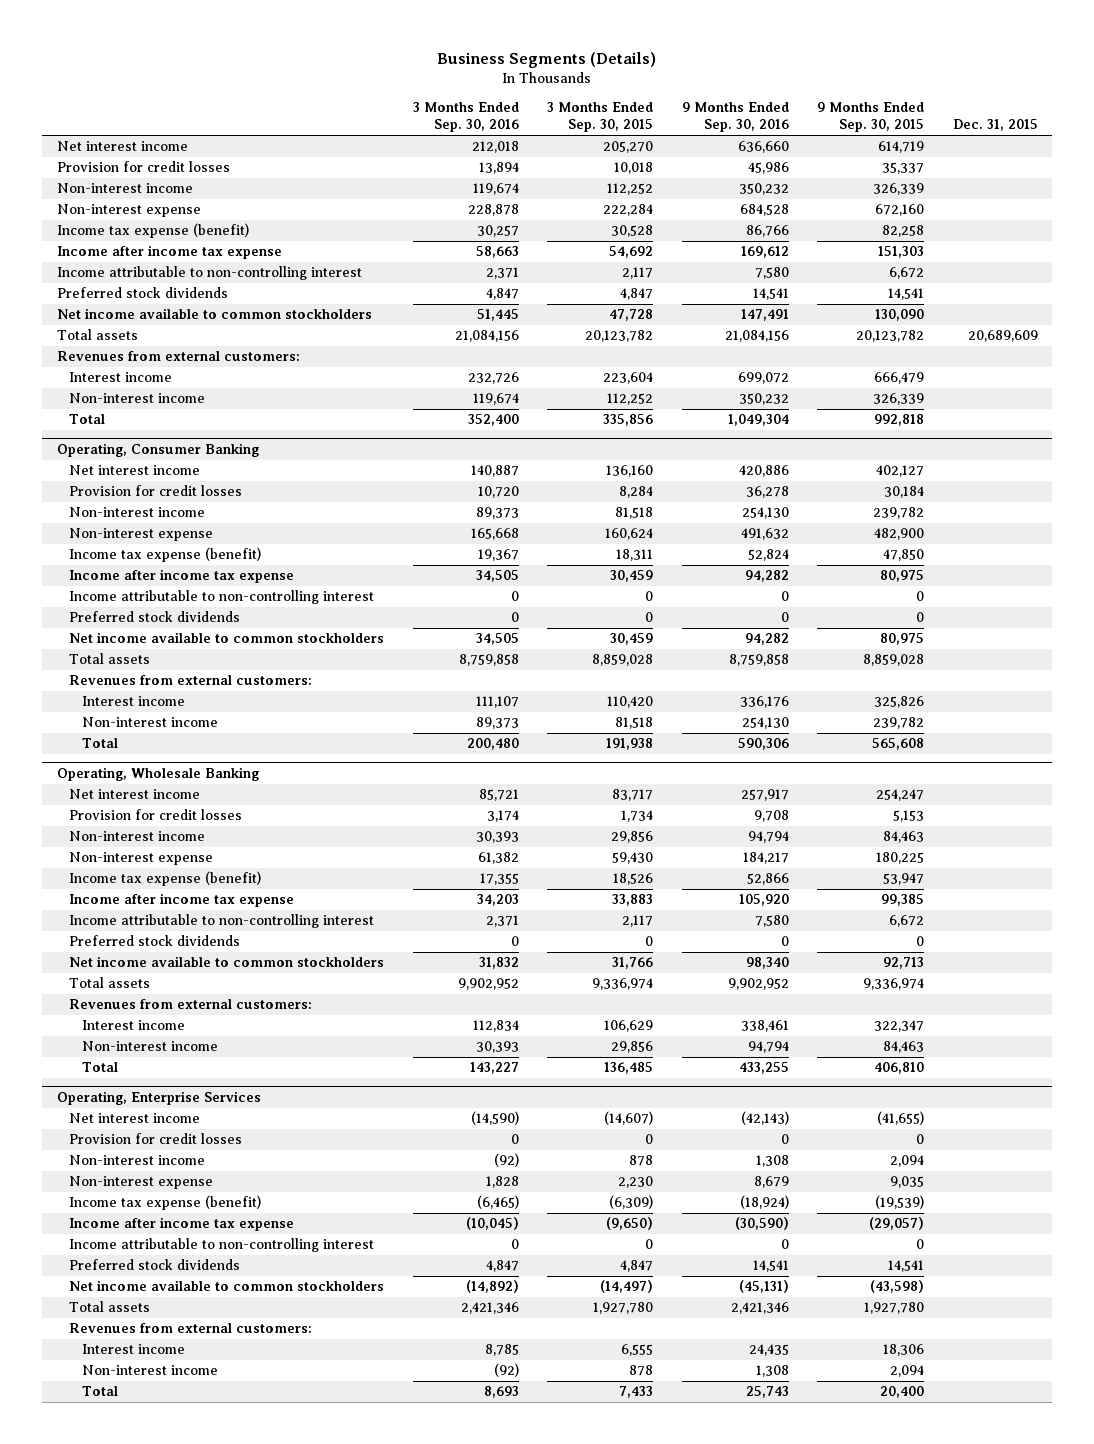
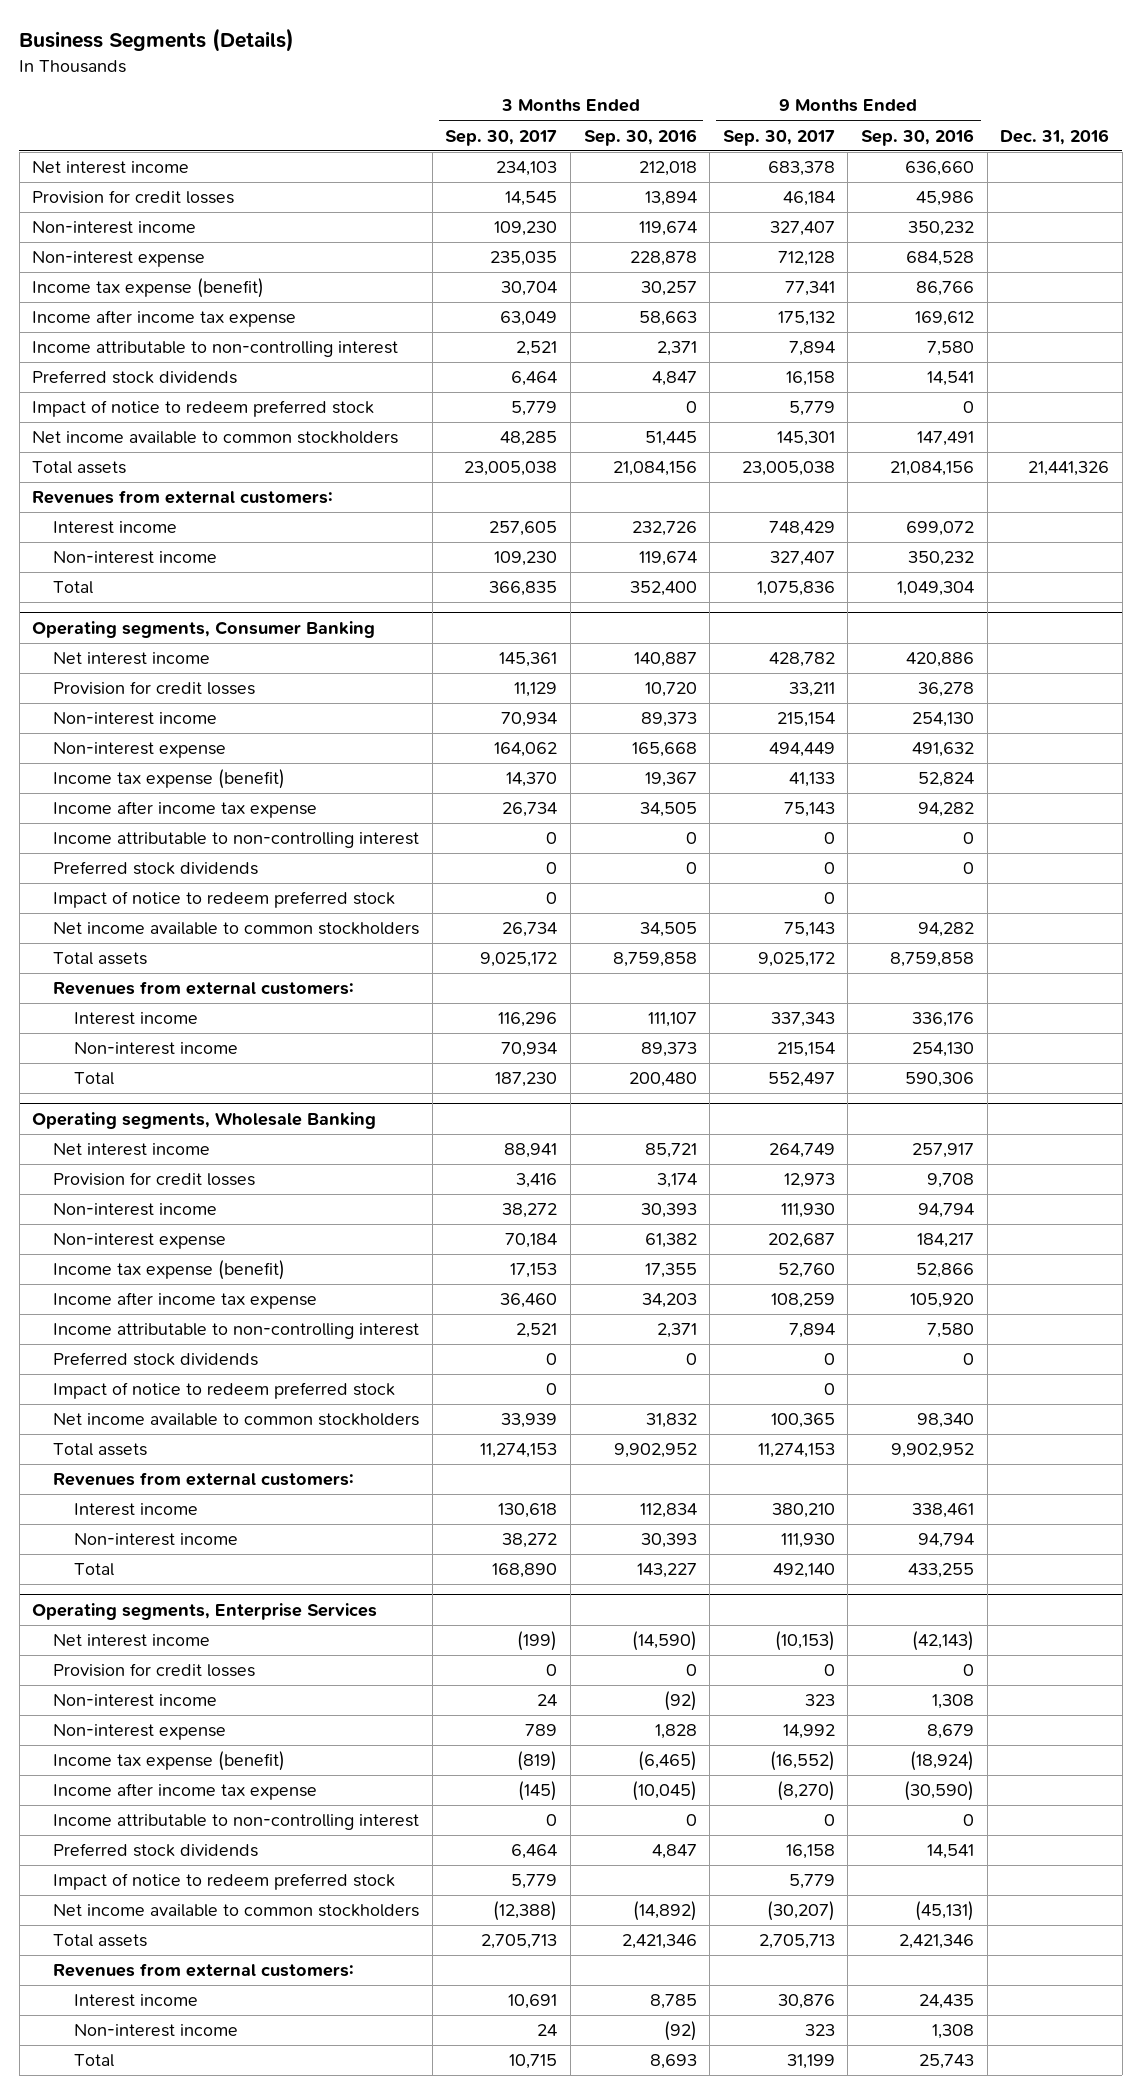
[547,101,654,133] 3 Months Ended Sep. 30, 2015 -> none
[817,101,925,133] 9 Months Ended Sep. 30, 2015 -> none
[952,119,1038,132] Dec. 31, 2015 -> none
none -> [445,129,558,146] Sep. 30, 2017
none -> [722,129,835,146] Sep. 30, 2017
none -> [1000,128,1110,145] Dec. 31, 2016
none -> [32,400,375,418] Impact of notice to redeem preferred stock
[56,443,259,458] Operating, Consumer Banking -> [32,621,376,639] Operating segments, Consumer Banking
none -> [53,891,396,909] Impact of notice to redeem preferred stock
[56,767,259,782] Operating, Wholesale Banking -> [32,1112,377,1130] Operating segments, Wholesale Banking
none -> [53,1382,396,1400] Impact of notice to redeem preferred stock
[56,1091,261,1106] Operating, Enterprise Services -> [32,1603,378,1621] Operating segments, Enterprise Services
none -> [53,1873,396,1891] Impact of notice to redeem preferred stock

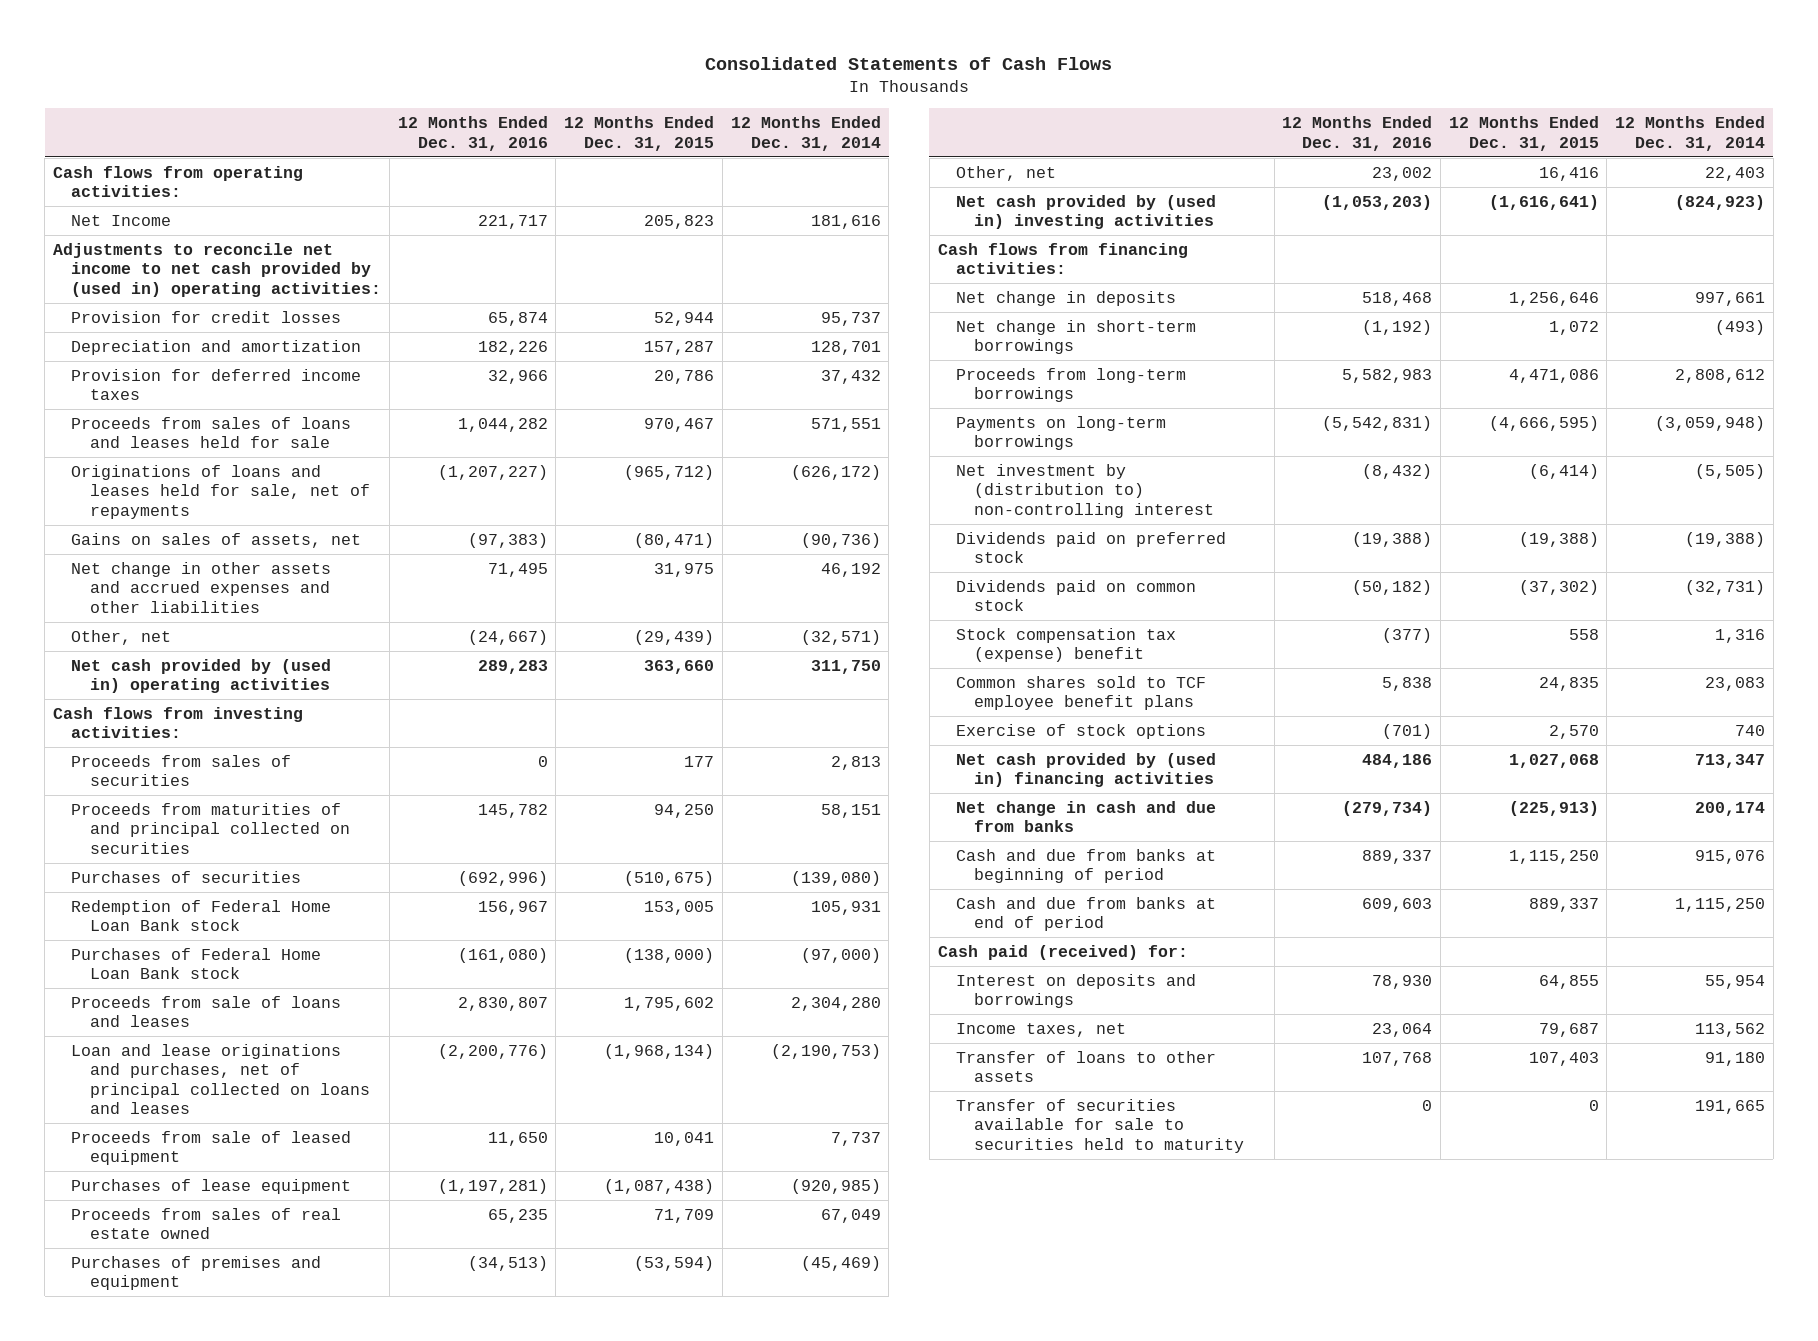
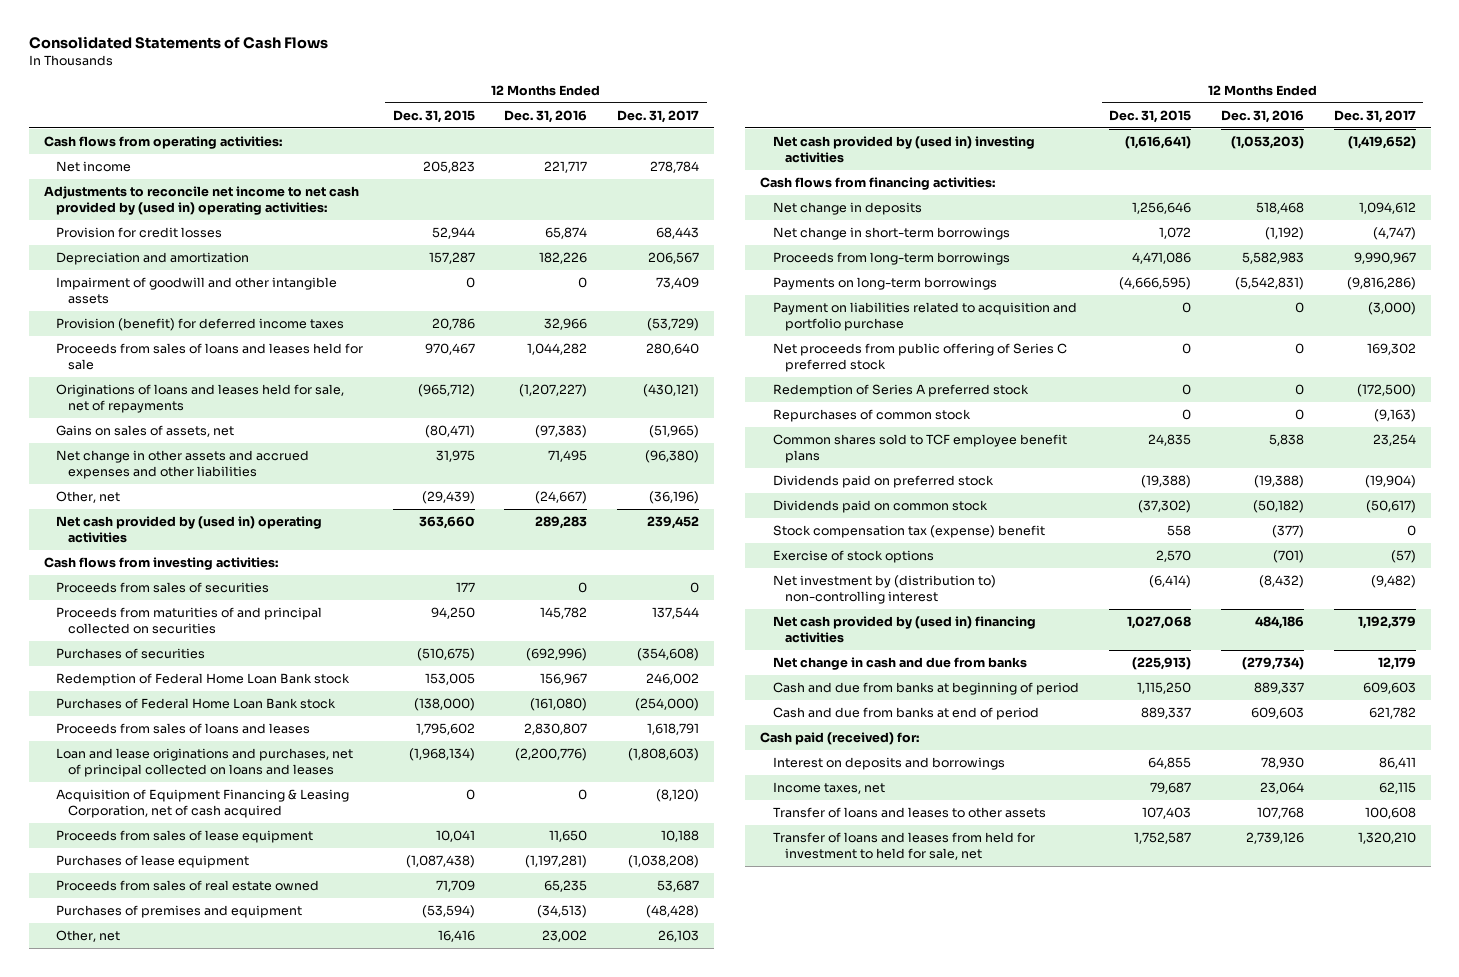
[730,116,881,151] 12 Months Ended Dec. 31, 2014 -> none
none -> [617,109,700,123] Dec. 31, 2017
[71,214,172,226] Net Income -> [55,161,131,173] Net income
none -> [55,277,337,304] Impairment of goodwill and other intangible assets
[71,368,362,401] Provision for deferred income taxes -> [55,318,344,332] Provision (benefit) for deferred income taxes
[71,995,342,1028] Proceeds from sale of loans and leases -> [55,723,310,735] Proceeds from sales of loans and leases
none -> [55,789,349,818] Acquisition of Equipment Financing & Leasing Corporation, net of cash acquired
[71,1130,352,1166] Proceeds from sale of leased equipment -> [55,830,313,844] Proceeds from sales of lease equipment
none -> [772,302,1077,331] Payment on liabilities related to acquisition and portfolio purchase
none -> [772,343,1067,372] Net proceeds from public offering of Series C preferred stock
none -> [772,384,1029,398] Redemption of Series A preferred stock
none -> [772,409,971,423] Repurchases of common stock
[955,675,1206,711] Common shares sold to TCF employee benefit plans -> [772,434,1067,463] Common shares sold to TCF employee benefit plans
[955,463,1215,518] Net investment by (distribution to) non-controlling interest -> [772,575,996,604] Net investment by (distribution to) non-controlling interest
[955,1098,1245,1153] Transfer of securities available for sale to securities held to maturity -> none
[955,1050,1216,1083] Transfer of loans to other assets -> [772,807,1046,819] Transfer of loans and leases to other assets
none -> [772,832,1035,860] Transfer of loans and leases from held for investment to held for sale, net

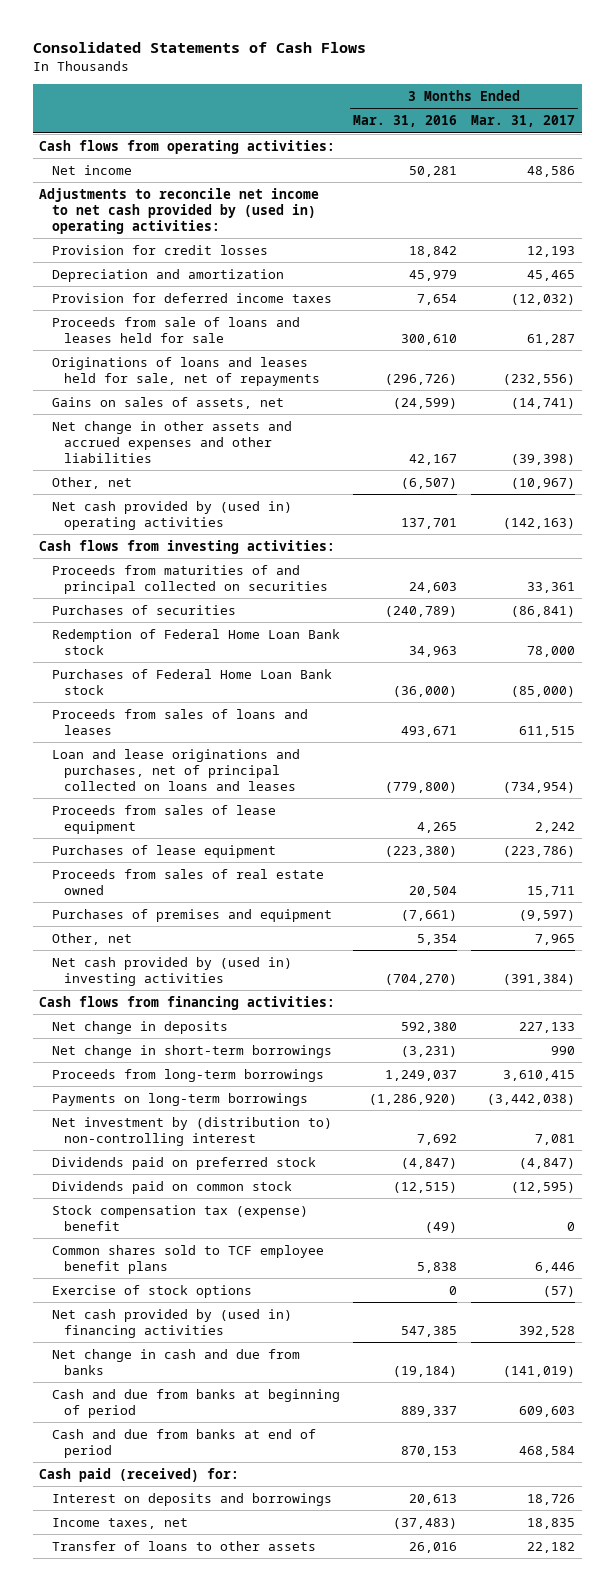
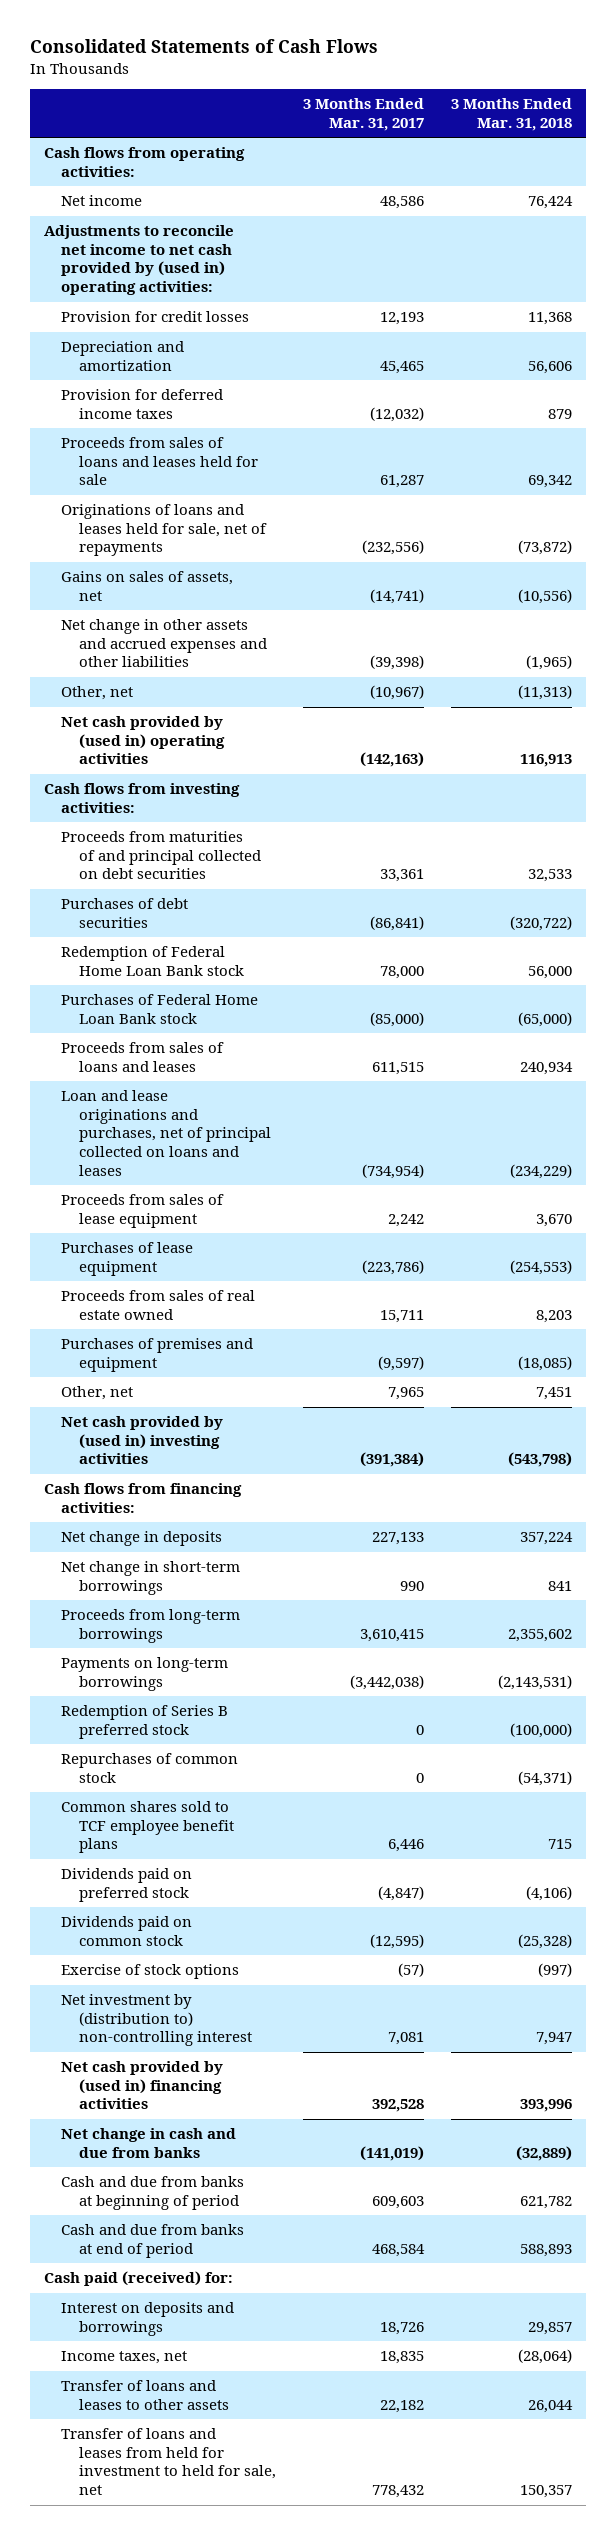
[353,115,458,128] Mar. 31, 2016 -> none
none -> [451,98,573,131] 3 Months Ended Mar. 31, 2018
[51,316,300,343] Proceeds from sale of loans and leases held for sale -> [61,437,258,486] Proceeds from sales of loans and leases held for sale
[51,564,328,594] Proceeds from maturities of and principal collected on securities -> [61,831,261,880] Proceeds from maturities of and principal collected on debt securities
[51,604,236,615] Purchases of securities -> [61,898,189,928] Purchases of debt securities
none -> [61,1705,229,1739] Redemption of Series B preferred stock
none -> [61,1753,239,1783] Repurchases of common stock
[51,1244,324,1274] Common shares sold to TCF employee benefit plans -> [61,1801,234,1854] Common shares sold to TCF employee benefit plans
[51,1204,308,1231] Stock compensation tax (expense) benefit -> none
[51,1116,332,1146] Net investment by (distribution to) non-controlling interest -> [61,1994,252,2047] Net investment by (distribution to) non-controlling interest
[51,1540,316,1551] Transfer of loans to other assets -> [61,2380,229,2410] Transfer of loans and leases to other assets
none -> [61,2428,276,2496] Transfer of loans and leases from held for investment to held for sale, net

